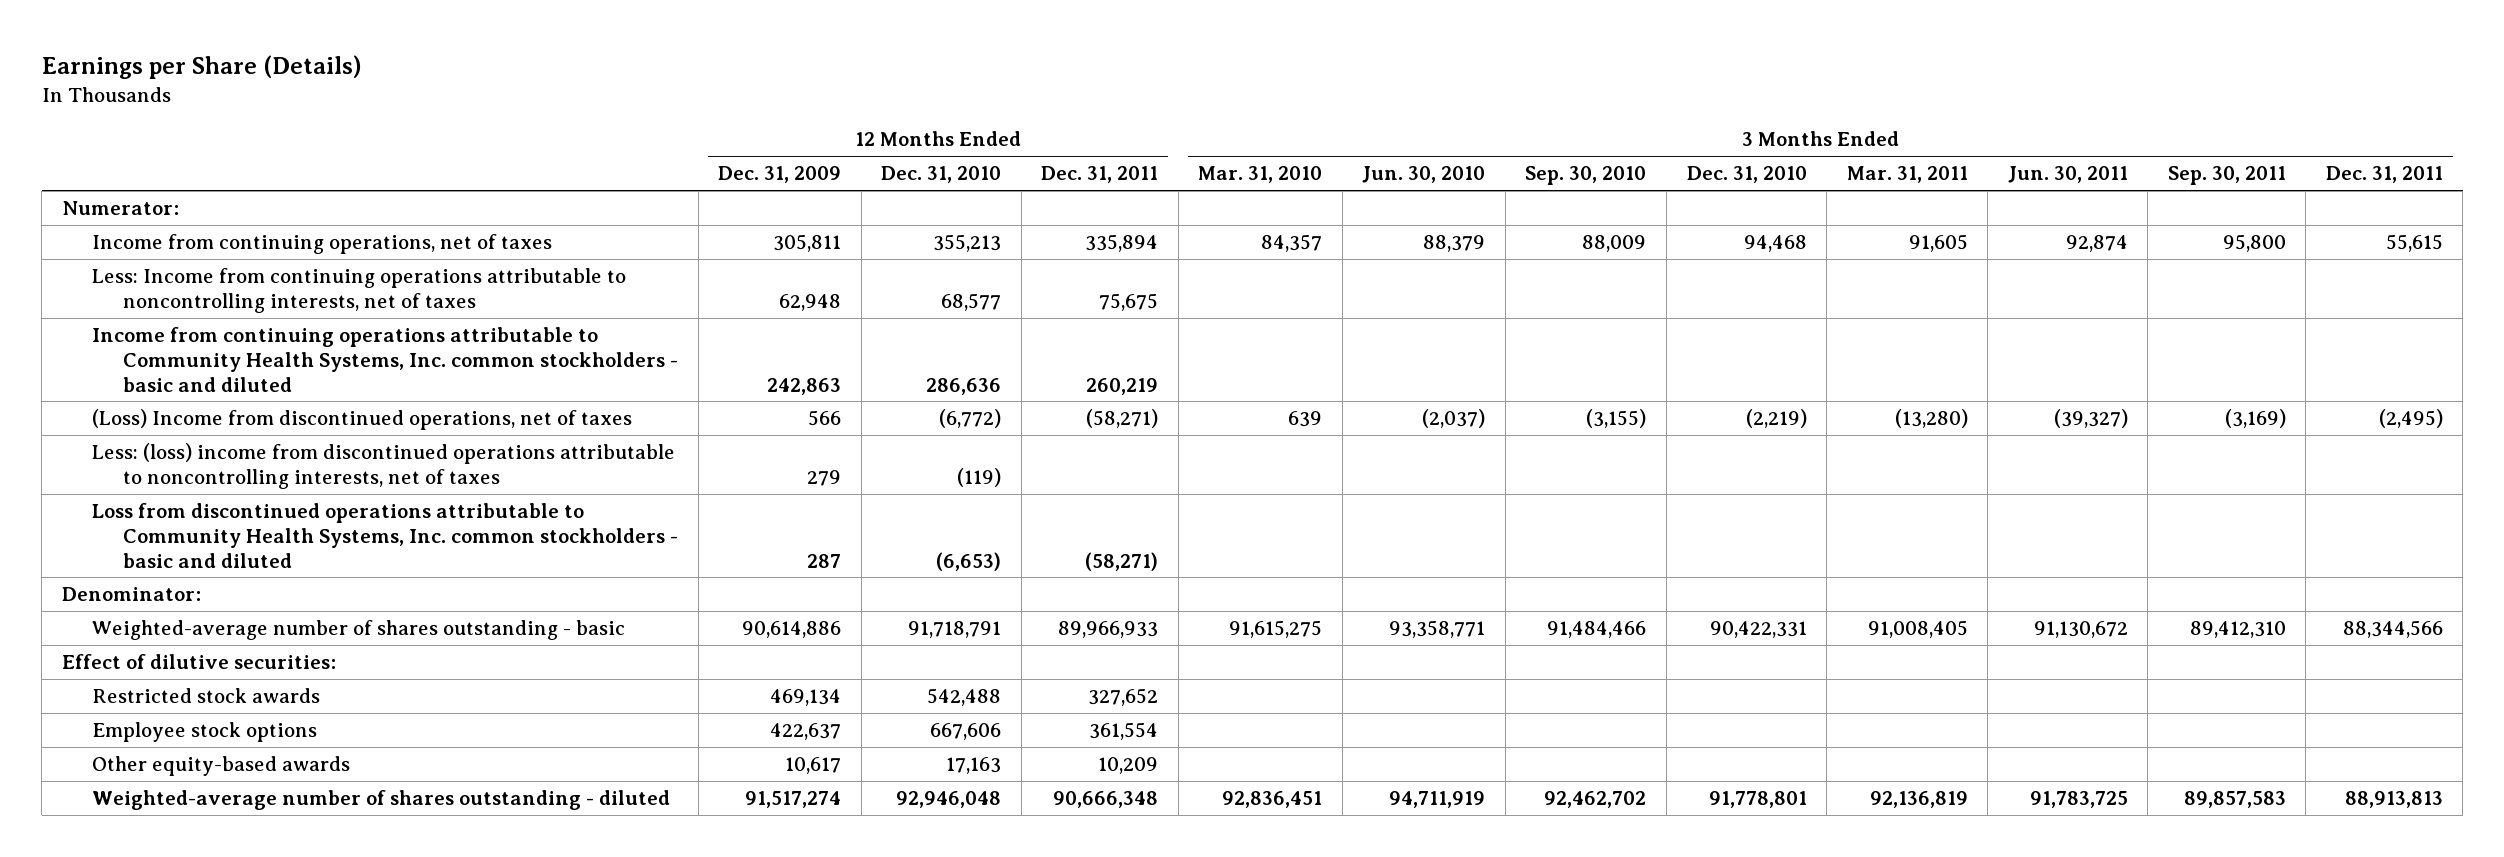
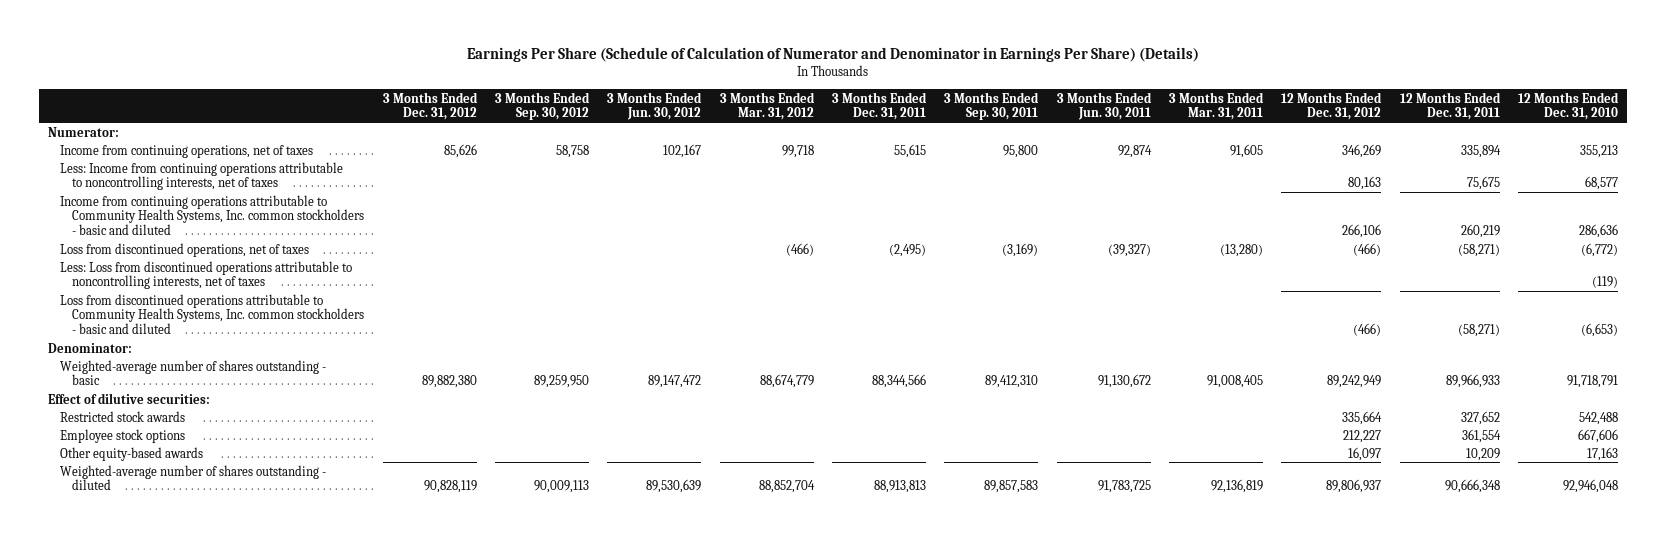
[41,54,362,79] Earnings per Share (Details) -> [467,47,1200,63] Earnings Per Share (Schedule of Calculation of Numerator and Denominator in Earnings Per Share) (Details)
[718,166,842,184] Dec. 31, 2009 -> none
[1198,166,1323,184] Mar. 31, 2010 -> none
[1362,166,1486,184] Jun. 30, 2010 -> none
[1525,166,1647,186] Sep. 30, 2010 -> none
[1686,166,1807,184] Dec. 31, 2010 -> none
none -> [382,91,478,121] 3 Months Ended Dec. 31, 2012
none -> [495,91,591,121] 3 Months Ended Sep. 30, 2012
none -> [607,91,703,121] 3 Months Ended Jun. 30, 2012
none -> [719,91,815,121] 3 Months Ended Mar. 31, 2012
none -> [1281,91,1383,121] 12 Months Ended Dec. 31, 2012
[92,409,633,431] (Loss) Income from discontinued operations, net of taxes -> [60,242,310,257] Loss from discontinued operations, net of taxes
[92,443,676,489] Less: (loss) income from discontinued operations attributable to noncontrolling interests, net of taxes -> [60,260,353,290] Less: Loss from discontinued operations attributable to noncontrolling interests, net of taxes

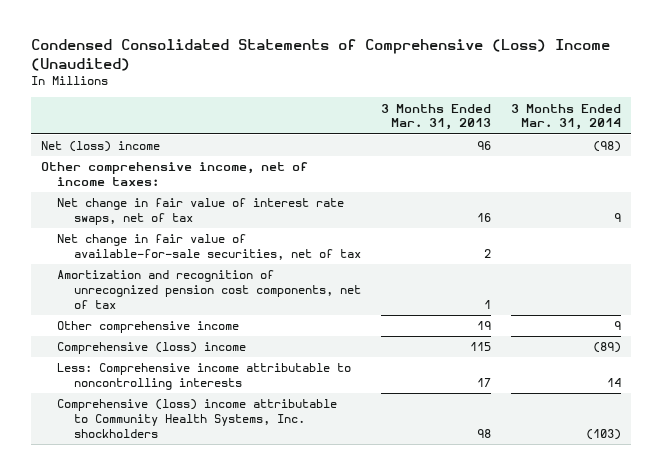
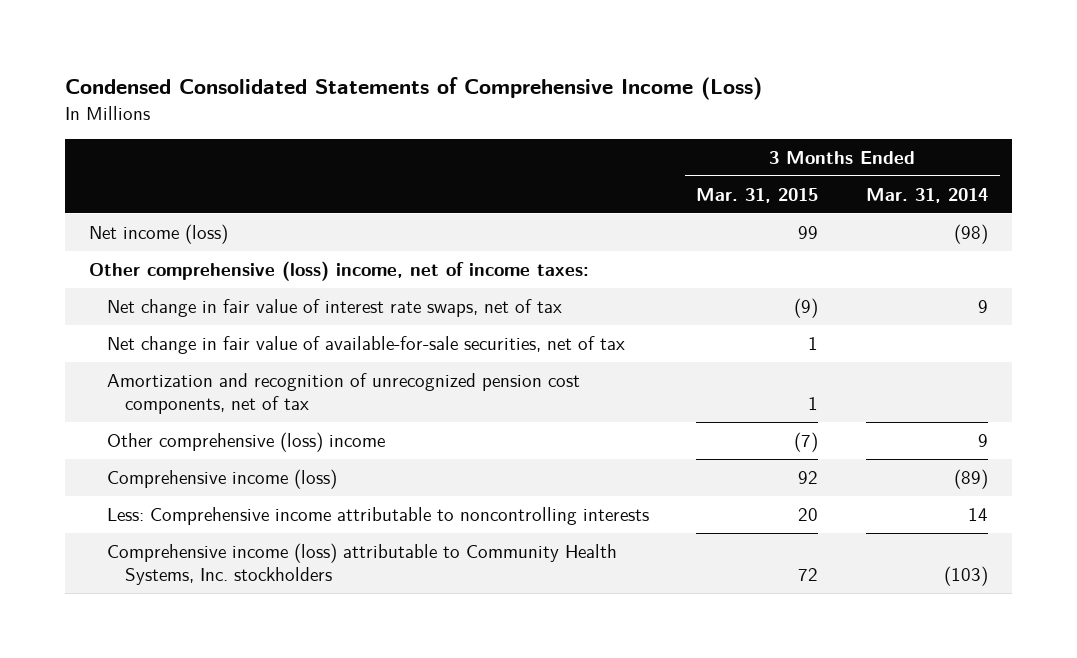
[30,38,610,71] Condensed Consolidated Statements of Comprehensive (Loss) Income (Unaudited) -> [65,77,763,101] Condensed Consolidated Statements of Comprehensive Income (Loss)
[381,103,492,131] 3 Months Ended Mar. 31, 2013 -> none
none -> [696,187,819,203] Mar. 31, 2015
[40,141,160,153] Net (loss) income -> [89,224,229,245] Net income (loss)
[40,162,308,187] Other comprehensive income, net of income taxes: -> [89,261,590,282] Other comprehensive (loss) income, net of income taxes:
[57,321,240,334] Other comprehensive income -> [106,432,385,453] Other comprehensive (loss) income
[57,342,247,355] Comprehensive (loss) income -> [106,469,337,490] Comprehensive income (loss)
[57,399,338,439] Comprehensive (loss) income attributable to Community Health Systems, Inc. shockholders -> [106,543,617,586] Comprehensive income (loss) attributable to Community Health Systems, Inc. stockholders

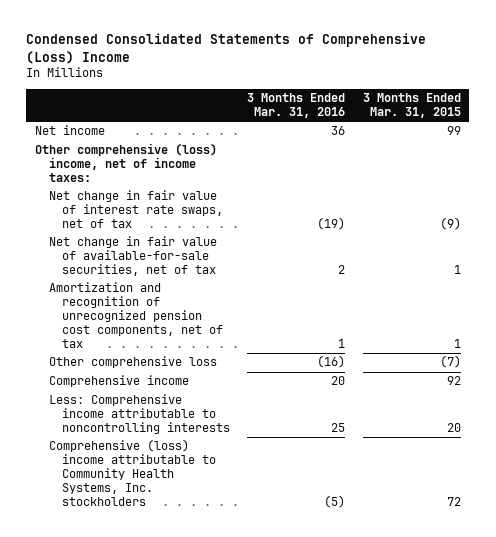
[65,77,763,101] Condensed Consolidated Statements of Comprehensive Income (Loss) -> [26,33,427,65] Condensed Consolidated Statements of Comprehensive (Loss) Income
[866,187,989,203] Mar. 31, 2014 -> none
none -> [247,93,346,119] 3 Months Ended Mar. 31, 2016
[89,224,229,245] Net income (loss) -> [35,125,106,136] Net income
[106,432,385,453] Other comprehensive (loss) income -> [48,356,217,369] Other comprehensive loss
[106,469,337,490] Comprehensive income (loss) -> [48,375,189,388] Comprehensive income
[106,543,617,586] Comprehensive income (loss) attributable to Community Health Systems, Inc. stockholders -> [48,439,217,507] Comprehensive (loss) income attributable to Community Health Systems, Inc. stockholders

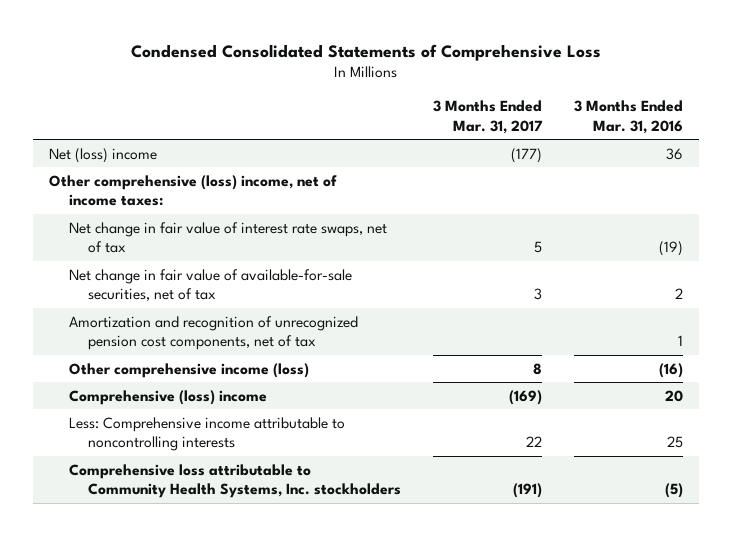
[26,33,427,65] Condensed Consolidated Statements of Comprehensive (Loss) Income -> [131,43,602,61] Condensed Consolidated Statements of Comprehensive Loss
[362,93,461,119] 3 Months Ended Mar. 31, 2015 -> none
none -> [432,100,543,134] 3 Months Ended Mar. 31, 2017
[35,125,106,136] Net income -> [49,147,158,163] Net (loss) income
[48,356,217,369] Other comprehensive loss -> [68,362,309,378] Other comprehensive income (loss)
[48,375,189,388] Comprehensive income -> [68,389,267,405] Comprehensive (loss) income
[48,439,217,507] Comprehensive (loss) income attributable to Community Health Systems, Inc. stockholders -> [68,463,401,499] Comprehensive loss attributable to Community Health Systems, Inc. stockholders

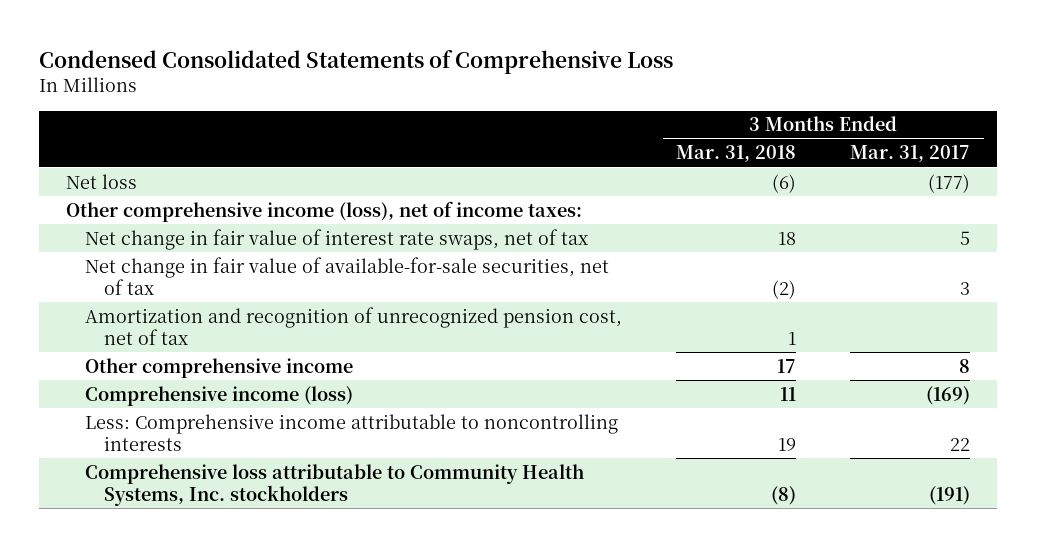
[574,100,684,134] 3 Months Ended Mar. 31, 2016 -> none
none -> [676,145,797,163] Mar. 31, 2018
[49,147,158,163] Net (loss) income -> [66,173,138,189] Net loss
[49,174,338,207] Other comprehensive (loss) income, net of income taxes: -> [66,200,583,222] Other comprehensive income (loss), net of income taxes:
[68,315,358,351] Amortization and recognition of unrecognized pension cost components, net of tax -> [85,306,623,345] Amortization and recognition of unrecognized pension cost, net of tax
[68,362,309,378] Other comprehensive income (loss) -> [85,357,354,378] Other comprehensive income
[68,389,267,405] Comprehensive (loss) income -> [85,385,354,406] Comprehensive income (loss)

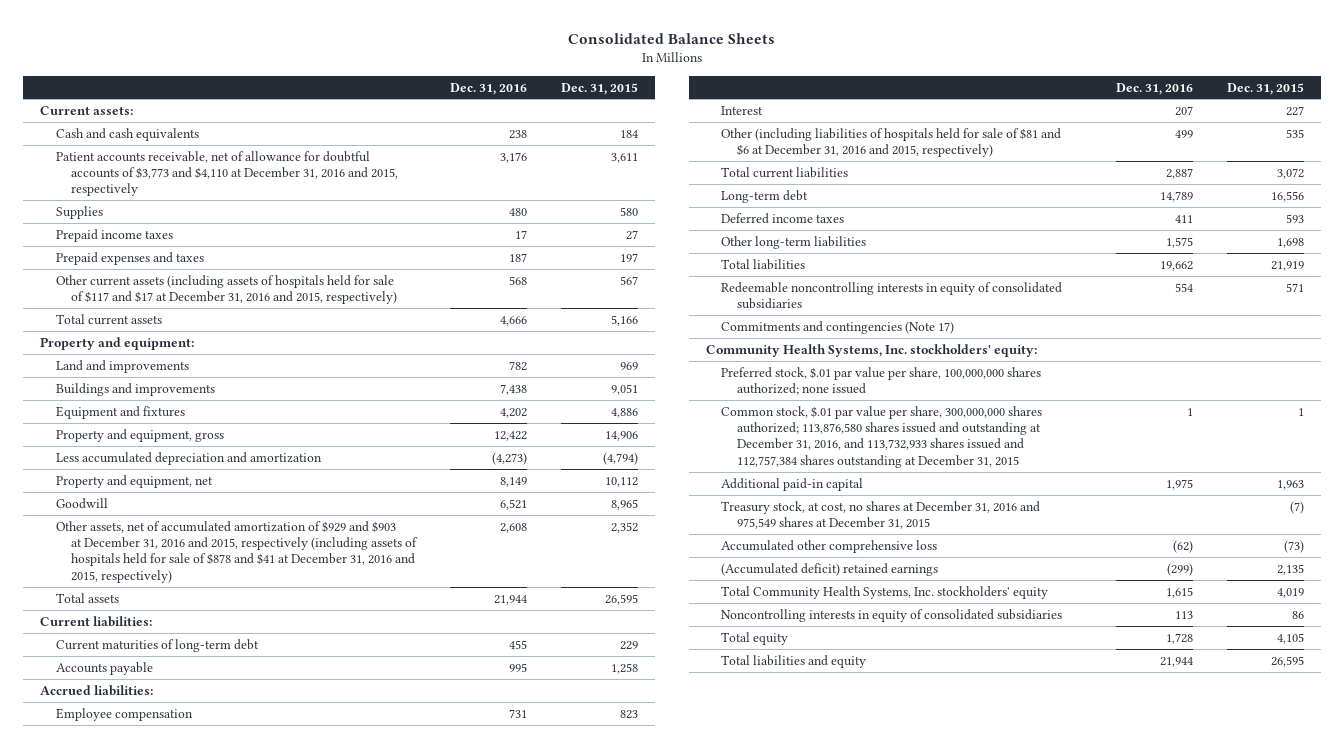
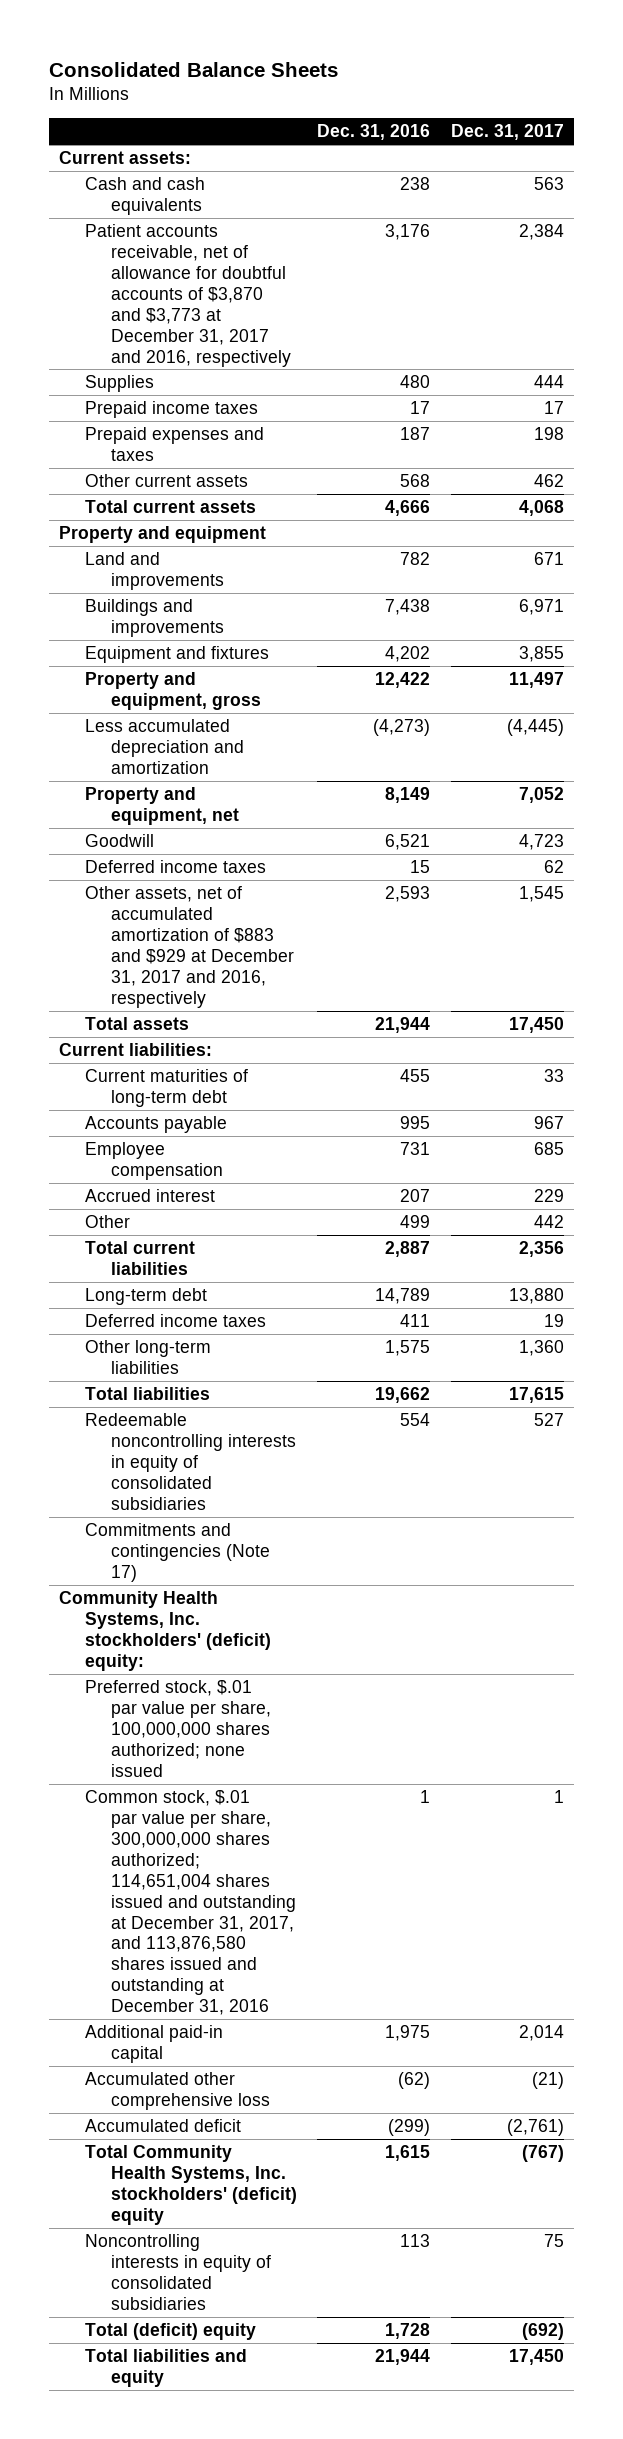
[561,82,639,95] Dec. 31, 2015 -> none
none -> [450,124,564,141] Dec. 31, 2017
[55,150,399,197] Patient accounts receivable, net of allowance for doubtful accounts of $3,773 and $4,110 at December 31, 2016 and 2015, respectively -> [85,224,292,367] Patient accounts receivable, net of allowance for doubtful accounts of $3,870 and $3,773 at December 31, 2017 and 2016, respectively
[55,274,398,305] Other current assets (including assets of hospitals held for sale of $117 and $17 at December 31, 2016 and 2015, respectively) -> [85,474,249,488] Other current assets
[39,336,194,350] Property and equipment: -> [59,526,267,544] Property and equipment
none -> [85,860,267,874] Deferred income taxes
[55,520,419,583] Other assets, net of accumulated amortization of $929 and $903 at December 31, 2016 and 2015, respectively (including assets of hospitals held for sale of $878 and $41 at December 31, 2016 and 2015, respectively) -> [85,886,295,1008] Other assets, net of accumulated amortization of $883 and $929 at December 31, 2017 and 2016, respectively
[500,522,528,533] 2,608 -> [385,886,431,903] 2,593
[39,684,153,696] Accrued liabilities: -> none
[721,105,764,115] Interest -> [85,1189,216,1203] Accrued interest
[721,127,1062,158] Other (including liabilities of hospitals held for sale of $81 and $6 at December 31, 2016 and 2015, respectively) -> [85,1215,131,1229] Other
[705,343,1037,357] Community Health Systems, Inc. stockholders' equity: -> [59,1591,272,1671] Community Health Systems, Inc. stockholders' (deficit) equity:
[721,405,1043,468] Common stock, $.01 par value per share, 300,000,000 shares authorized; 113,876,580 shares issued and outstanding at December 31, 2016, and 113,732,933 shares issued and 112,757,384 shares outstanding at December 31, 2015 -> [85,1790,297,2016] Common stock, $.01 par value per share, 300,000,000 shares authorized; 114,651,004 shares issued and outstanding at December 31, 2017, and 113,876,580 shares issued and outstanding at December 31, 2016
[721,500,1041,530] Treasury stock, at cost, no shares at December 31, 2016 and 975,549 shares at December 31, 2015 -> none
[721,562,939,576] (Accumulated deficit) retained earnings -> [85,2119,242,2133] Accumulated deficit
[721,585,1049,599] Total Community Health Systems, Inc. stockholders' equity -> [85,2145,298,2225] Total Community Health Systems, Inc. stockholders' (deficit) equity
[721,631,789,645] Total equity -> [85,2323,257,2341] Total (deficit) equity

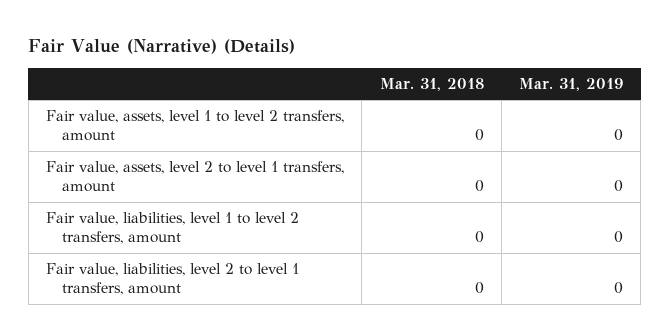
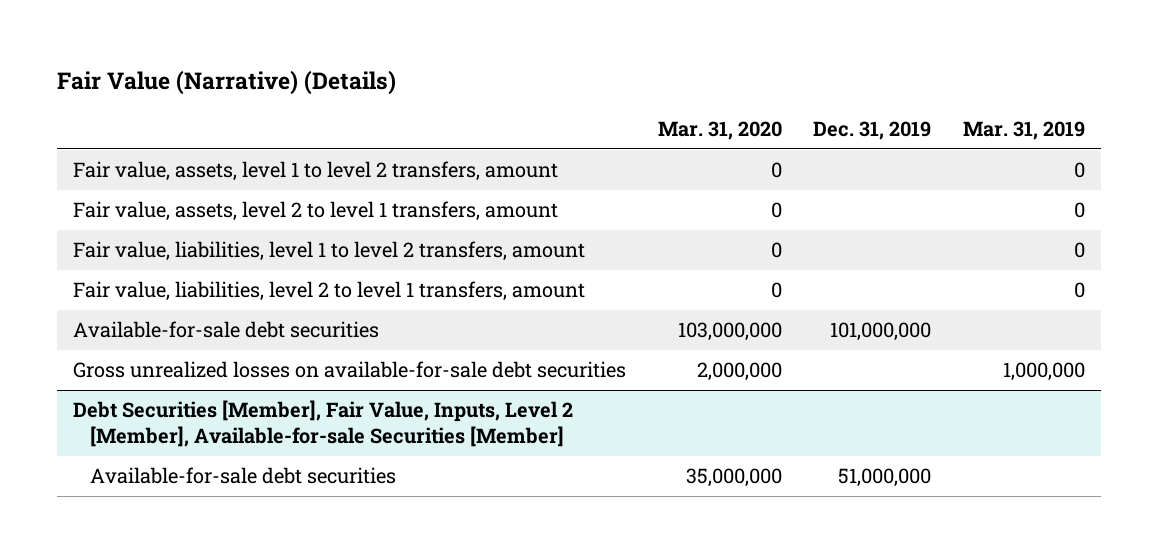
[379,78,484,92] Mar. 31, 2018 -> none
none -> [657,120,782,140] Mar. 31, 2020
none -> [813,120,932,140] Dec. 31, 2019
none -> [73,321,380,339] Available-for-sale debt securities
none -> [73,361,627,379] Gross unrealized losses on available-for-sale debt securities
none -> [73,400,574,448] Debt Securities [Member], Fair Value, Inputs, Level 2 [Member], Available-for-sale Securities [Member]
none -> [89,467,396,485] Available-for-sale debt securities

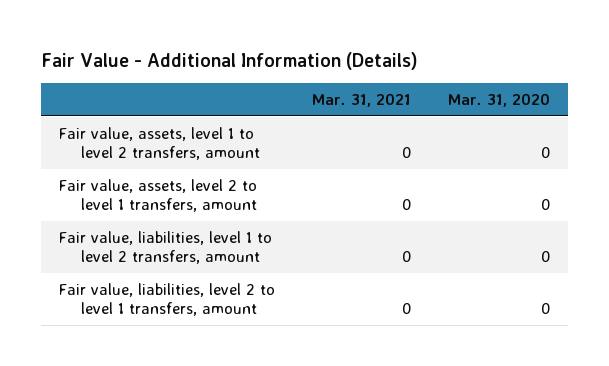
[57,69,397,95] Fair Value (Narrative) (Details) -> [40,51,418,70] Fair Value - Additional Information (Details)
[813,120,932,140] Dec. 31, 2019 -> none
[962,120,1085,140] Mar. 31, 2019 -> none
none -> [311,93,411,108] Mar. 31, 2021
[73,321,380,339] Available-for-sale debt securities -> none
[73,361,627,379] Gross unrealized losses on available-for-sale debt securities -> none
[73,400,574,448] Debt Securities [Member], Fair Value, Inputs, Level 2 [Member], Available-for-sale Securities [Member] -> none
[89,467,396,485] Available-for-sale debt securities -> none

